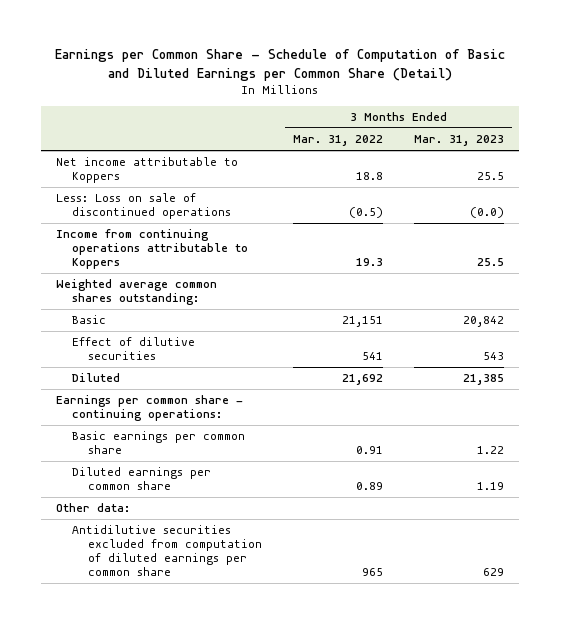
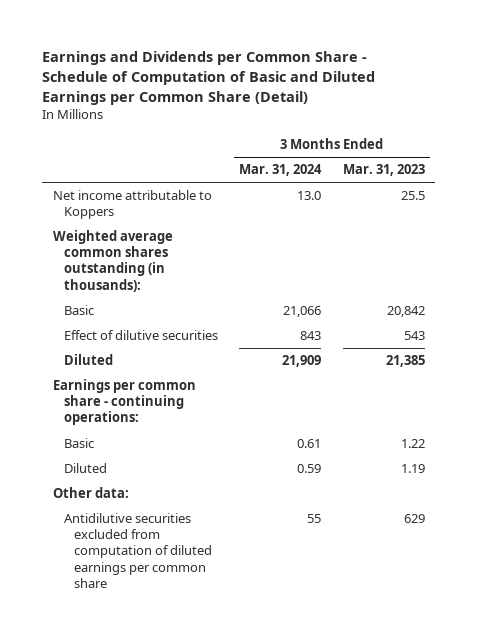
[55,49,506,81] Earnings per Common Share - Schedule of Computation of Basic and Diluted Earnings per Common Share (Detail) -> [41,50,375,105] Earnings and Dividends per Common Share - Schedule of Computation of Basic and Diluted Earnings per Common Share (Detail)
[293,135,384,147] Mar. 31, 2022 -> none
none -> [239,164,323,177] Mar. 31, 2024
[56,193,232,220] Less: Loss on sale of discontinued operations -> none
[56,229,249,270] Income from continuing operations attributable to Koppers -> none
[56,279,218,306] Weighted average common shares outstanding: -> [52,230,173,292] Weighted average common shares outstanding (in thousands):
[72,431,246,455] Basic earnings per common share -> [63,438,94,449] Basic
[72,467,212,491] Diluted earnings per common share -> [63,463,107,474] Diluted

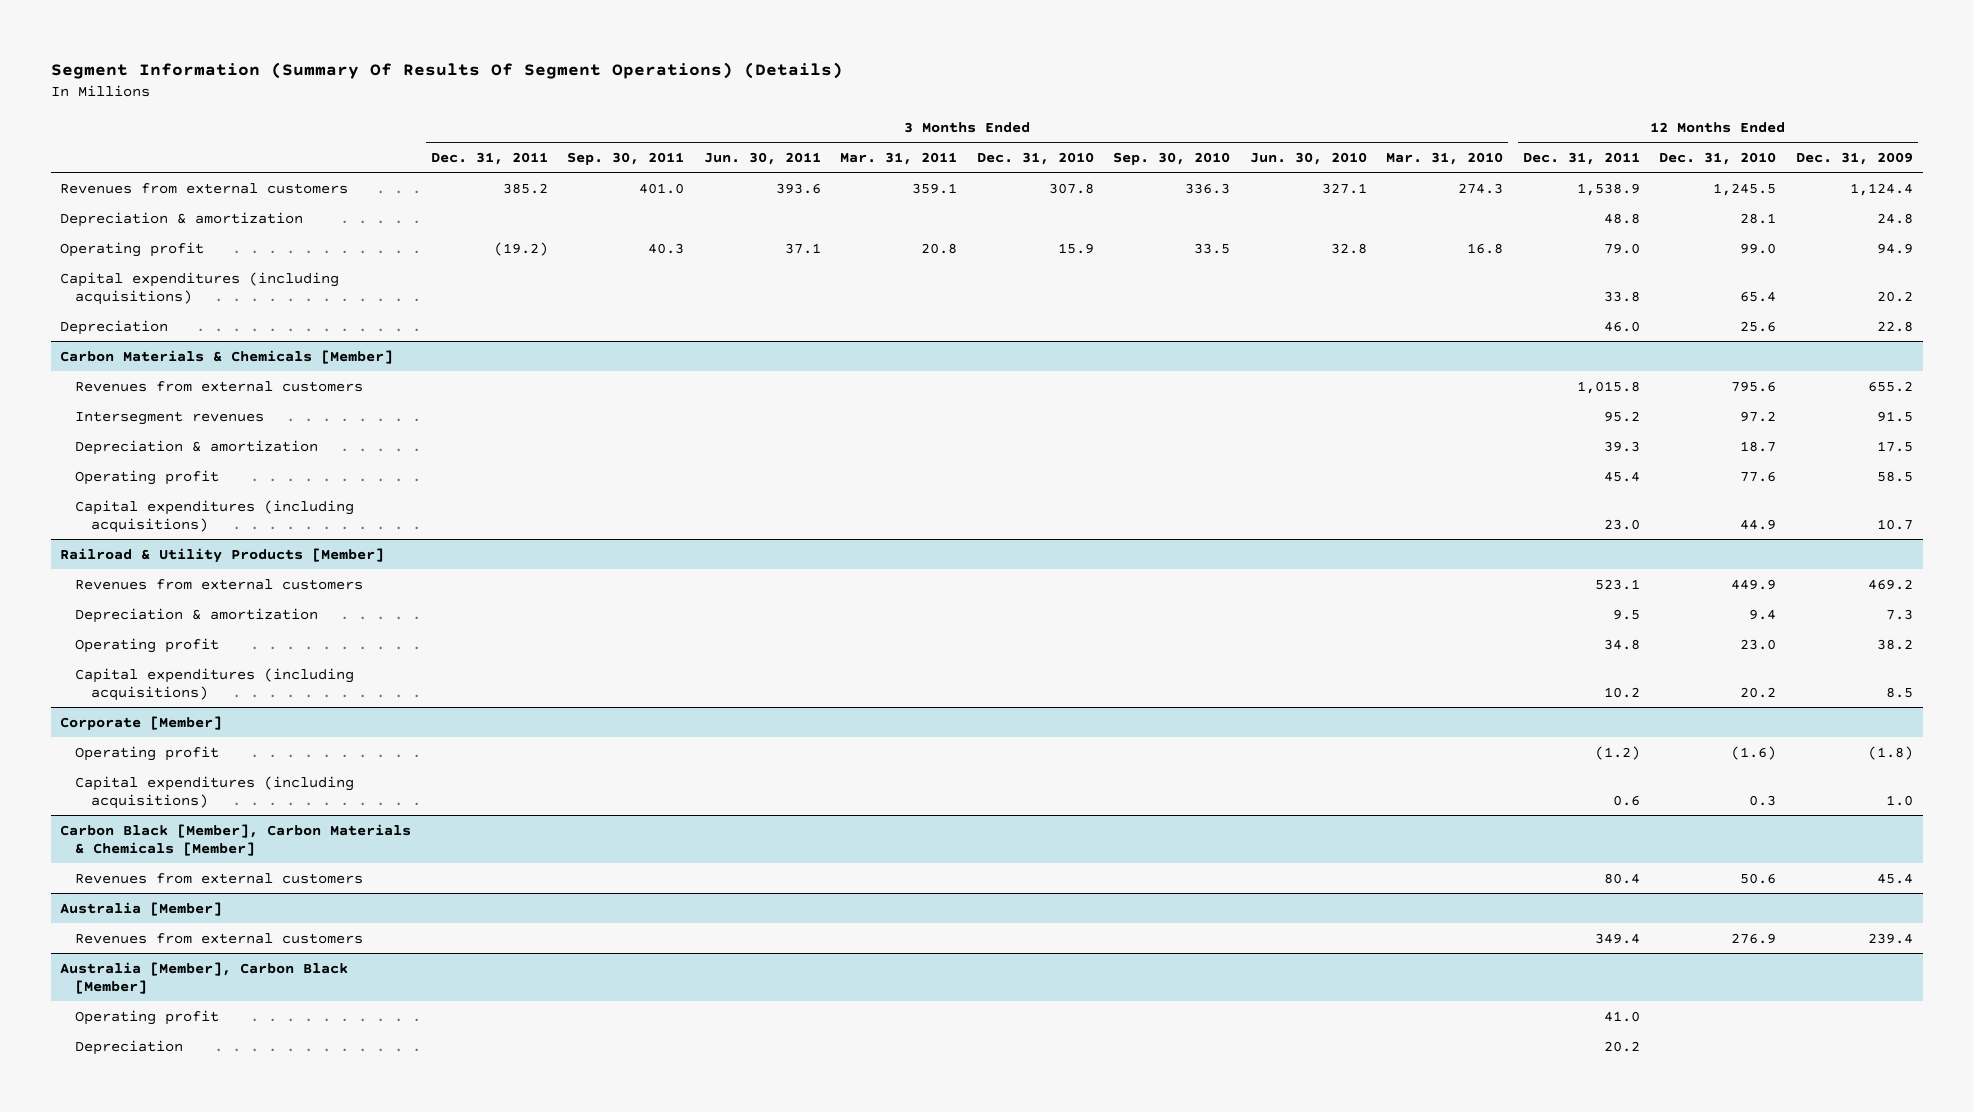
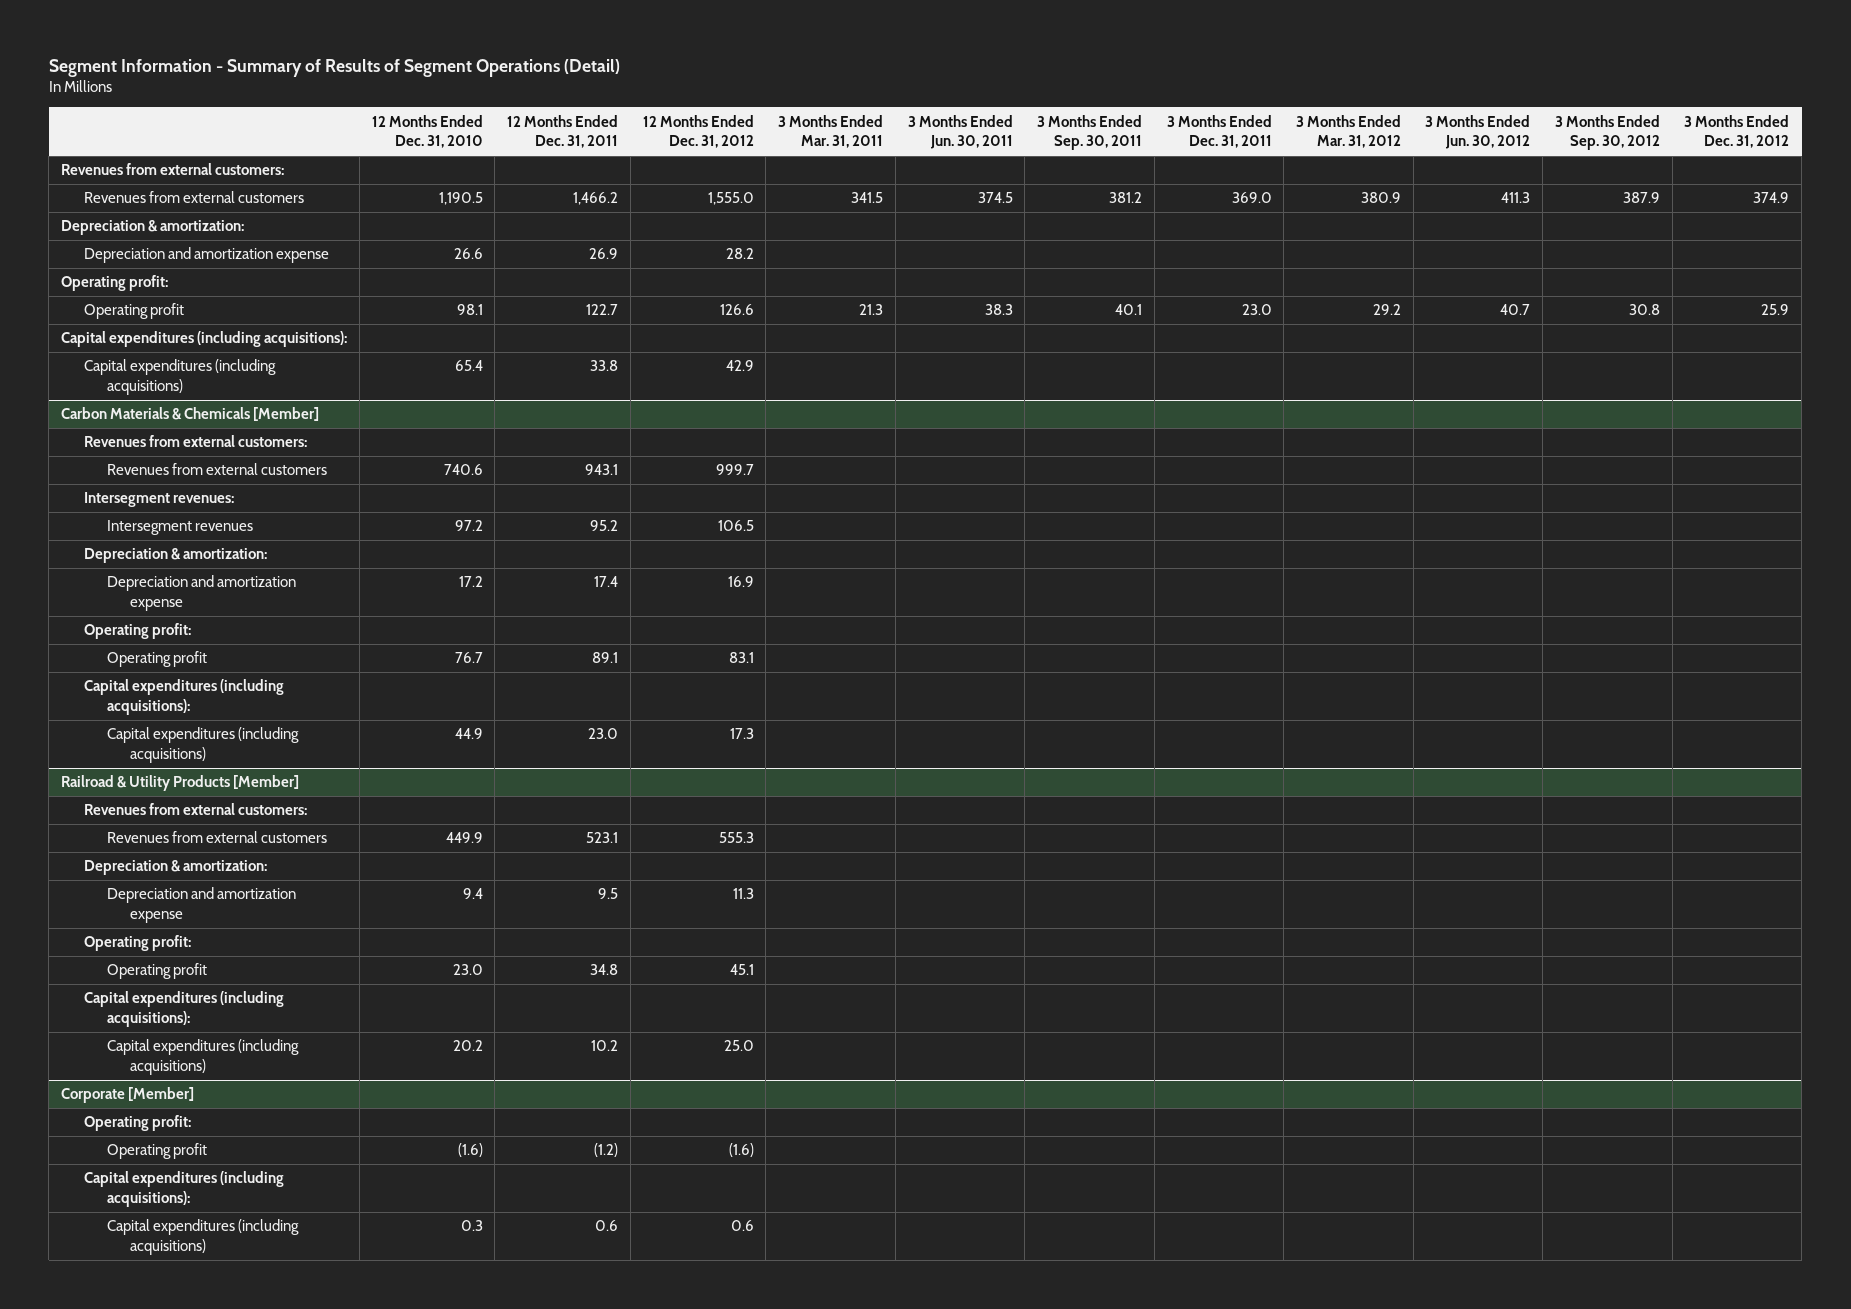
[50,62,843,80] Segment Information (Summary Of Results Of Segment Operations) (Details) -> [48,59,620,78] Segment Information - Summary of Results of Segment Operations (Detail)
[976,151,1094,165] Dec. 31, 2010 -> none
[1113,151,1231,165] Sep. 30, 2010 -> none
[1249,151,1367,165] Jun. 30, 2010 -> none
[1386,151,1504,165] Mar. 31, 2010 -> none
[1795,151,1913,165] Dec. 31, 2009 -> none
none -> [642,114,754,149] 12 Months Ended Dec. 31, 2012
none -> [1296,114,1402,149] 3 Months Ended Mar. 31, 2012
none -> [1425,114,1531,150] 3 Months Ended Jun. 30, 2012
none -> [1554,114,1660,151] 3 Months Ended Sep. 30, 2012
none -> [1684,114,1790,149] 3 Months Ended Dec. 31, 2012
none -> [61,163,285,176] Revenues from external customers:
[502,182,548,194] 385.2 -> [1231,192,1272,204] 369.0
[639,182,685,194] 401.0 -> [1109,192,1143,204] 381.2
[775,182,821,194] 393.6 -> [977,192,1013,204] 374.5
[912,182,958,194] 359.1 -> [851,192,884,204] 341.5
[1576,182,1640,196] 1,538.9 -> [573,192,619,206] 1,466.2
[1713,182,1777,196] 1,245.5 -> [438,192,483,206] 1,190.5
none -> [61,220,245,236] Depreciation & amortization:
[60,211,304,227] Depreciation & amortization -> [83,247,329,264] Depreciation and amortization expense
[1603,212,1640,224] 48.8 -> [589,248,619,260] 26.9
[1740,212,1777,224] 28.1 -> [453,248,483,260] 26.6
none -> [61,275,169,292] Operating profit:
[493,241,548,256] (19.2) -> [1241,304,1272,316] 23.0
[648,242,685,254] 40.3 -> [1115,304,1143,316] 40.1
[784,242,821,254] 37.1 -> [984,304,1013,316] 38.3
[921,242,958,254] 20.8 -> [859,304,884,316] 21.3
[1603,242,1640,254] 79.0 -> [586,304,619,316] 122.7
[1740,242,1777,254] 99.0 -> [456,304,483,316] 98.1
none -> [61,331,348,348] Capital expenditures (including acquisitions):
[60,319,169,335] Depreciation -> none
none -> [83,435,307,448] Revenues from external customers:
[1576,380,1640,394] 1,015.8 -> [585,464,619,476] 943.1
[1731,380,1777,392] 795.6 -> [443,464,483,476] 740.6
none -> [83,492,234,508] Intersegment revenues:
none -> [83,548,267,564] Depreciation & amortization:
[75,439,319,455] Depreciation & amortization -> [106,575,296,611] Depreciation and amortization expense
[1603,440,1640,452] 39.3 -> [594,576,619,588] 17.4
[1740,440,1777,452] 18.7 -> [458,576,483,588] 17.2
none -> [83,623,191,640] Operating profit:
[1603,470,1640,482] 45.4 -> [592,652,619,664] 89.1
[1740,470,1777,482] 77.6 -> [454,652,483,664] 76.7
none -> [83,679,284,715] Capital expenditures (including acquisitions):
none -> [83,803,307,816] Revenues from external customers:
none -> [83,860,267,876] Depreciation & amortization:
[75,607,319,623] Depreciation & amortization -> [106,887,296,923] Depreciation and amortization expense
none -> [83,935,191,952] Operating profit:
none -> [83,991,284,1027] Capital expenditures (including acquisitions):
none -> [83,1115,191,1132] Operating profit:
none -> [83,1171,284,1207] Capital expenditures (including acquisitions):
[60,823,412,856] Carbon Black [Member], Carbon Materials & Chemicals [Member] -> none
[75,872,364,884] Revenues from external customers -> none
[60,901,223,916] Australia [Member] -> none
[75,932,364,944] Revenues from external customers -> none
[60,961,349,994] Australia [Member], Carbon Black [Member] -> none
[75,1009,220,1025] Operating profit -> none
[75,1039,184,1055] Depreciation -> none

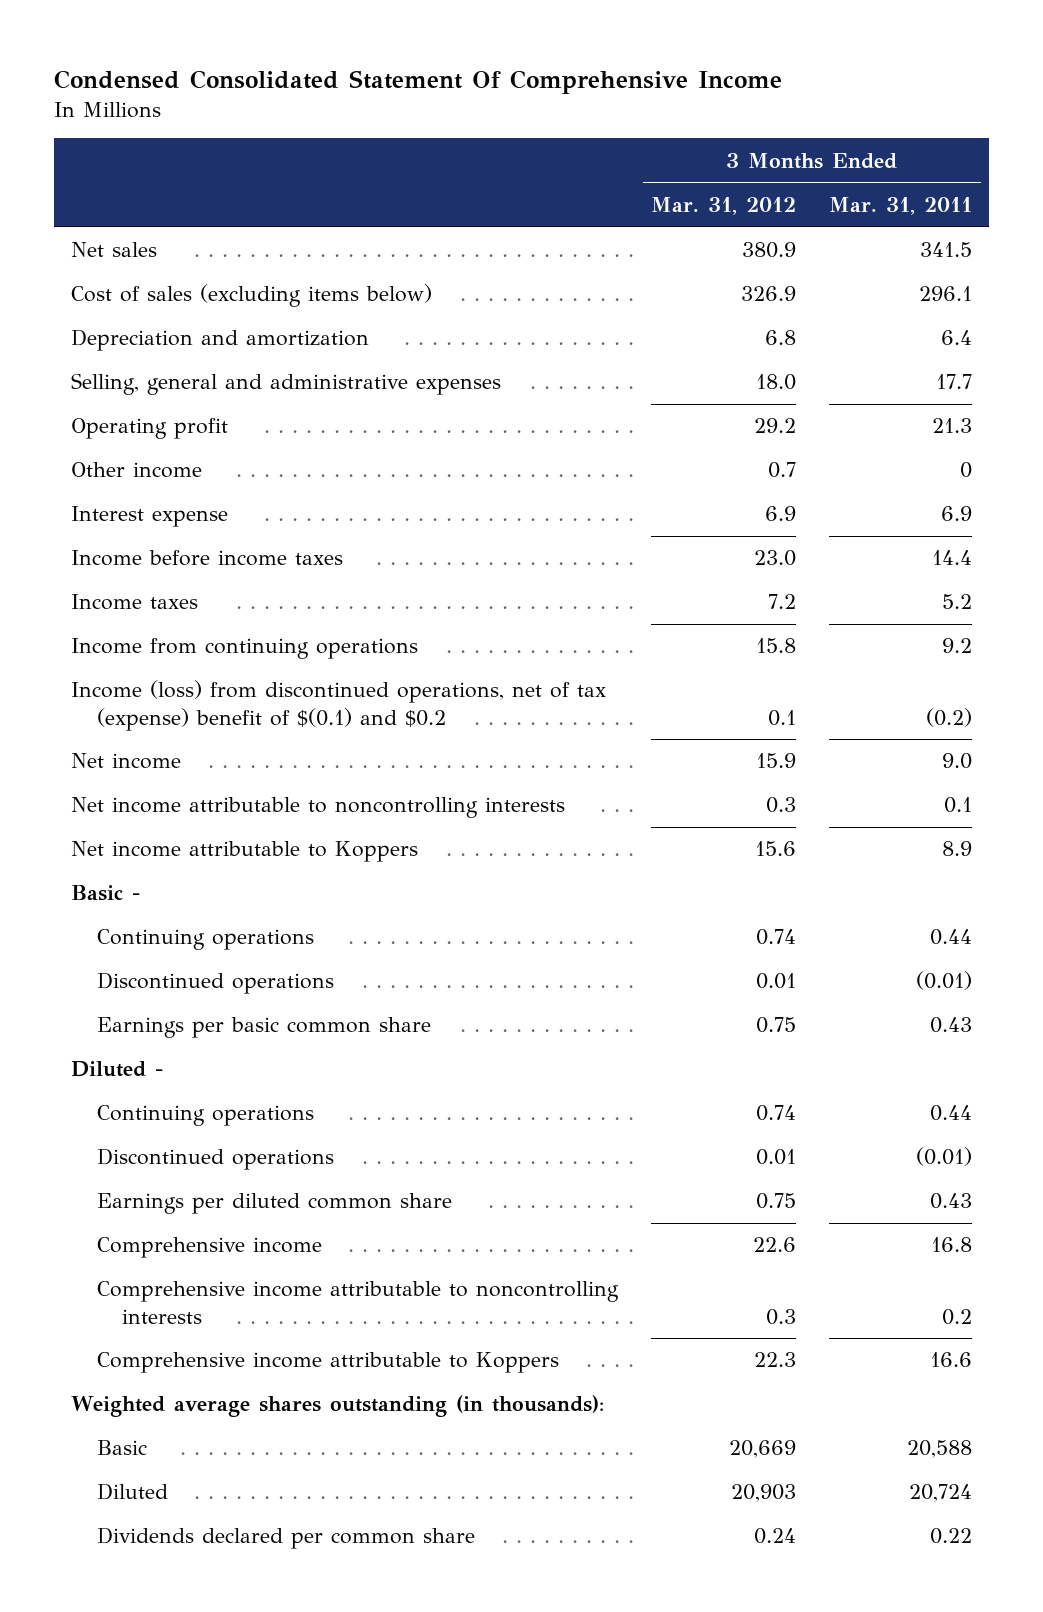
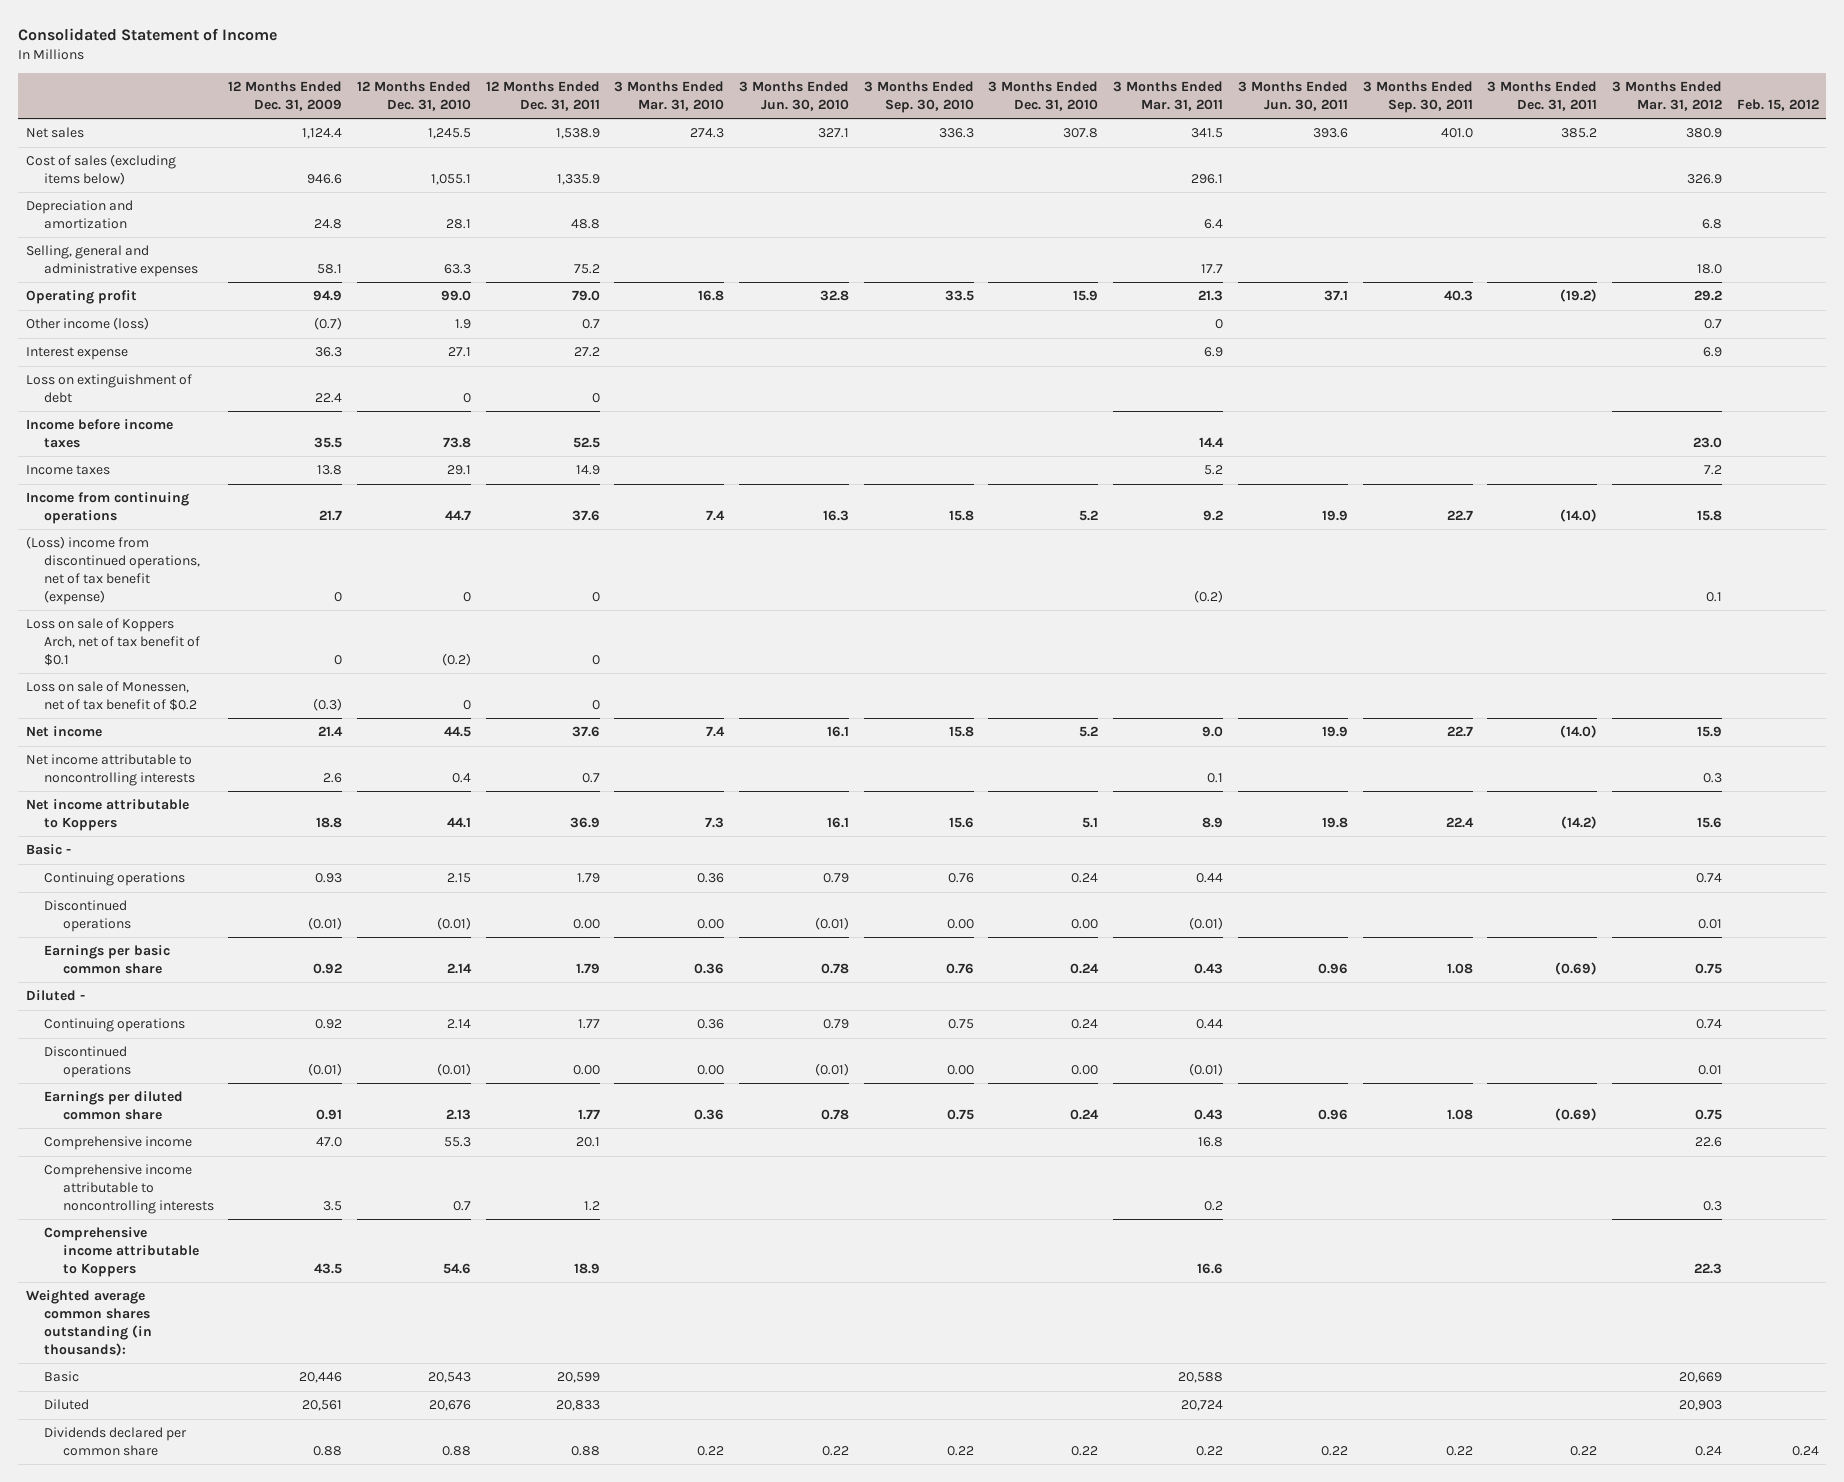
[54,69,783,94] Condensed Consolidated Statement Of Comprehensive Income -> [18,28,278,42] Consolidated Statement of Income
none -> [228,81,343,111] 12 Months Ended Dec. 31, 2009
none -> [356,81,471,111] 12 Months Ended Dec. 31, 2010
none -> [485,81,600,111] 12 Months Ended Dec. 31, 2011
none -> [614,81,725,111] 3 Months Ended Mar. 31, 2010
none -> [739,81,850,111] 3 Months Ended Jun. 30, 2010
none -> [863,81,974,113] 3 Months Ended Sep. 30, 2010
none -> [988,81,1099,111] 3 Months Ended Dec. 31, 2010
none -> [1237,81,1348,111] 3 Months Ended Jun. 30, 2011
none -> [1362,81,1473,113] 3 Months Ended Sep. 30, 2011
none -> [1487,81,1598,111] 3 Months Ended Dec. 31, 2011
none -> [1736,98,1819,111] Feb. 15, 2012
[70,462,202,479] Other income -> [25,317,149,331] Other income (loss)
none -> [25,374,192,404] Loss on extinguishment of debt
[70,680,606,731] Income (loss) from discontinued operations, net of tax (expense) benefit of $(0.1) and $0.2 -> [25,536,201,605] (Loss) income from discontinued operations, net of tax benefit (expense)
none -> [25,618,201,666] Loss on sale of Koppers Arch, net of tax benefit of $0.1
none -> [25,681,198,712] Loss on sale of Monessen, net of tax benefit of $0.2
[70,1395,604,1418] Weighted average shares outstanding (in thousands): -> [25,1290,153,1356] Weighted average common shares outstanding (in thousands):

